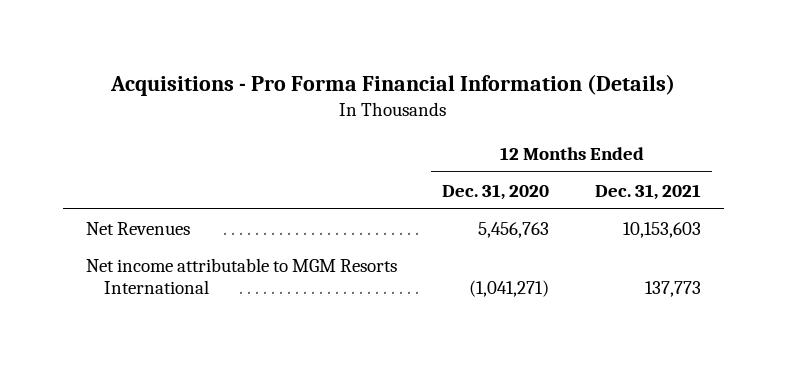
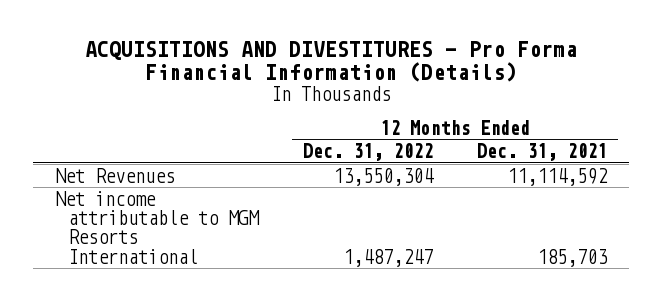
[110,74,676,97] Acquisitions - Pro Forma Financial Information (Details) -> [84,40,577,83] ACQUISITIONS AND DIVESTITURES - Pro Forma Financial Information (Details)
[442,183,550,200] Dec. 31, 2020 -> none
none -> [302,143,433,162] Dec. 31, 2022
[622,221,701,238] 10,153,603 -> [507,167,609,186] 11,114,592
[644,280,701,297] 137,773 -> [537,248,609,267] 185,703

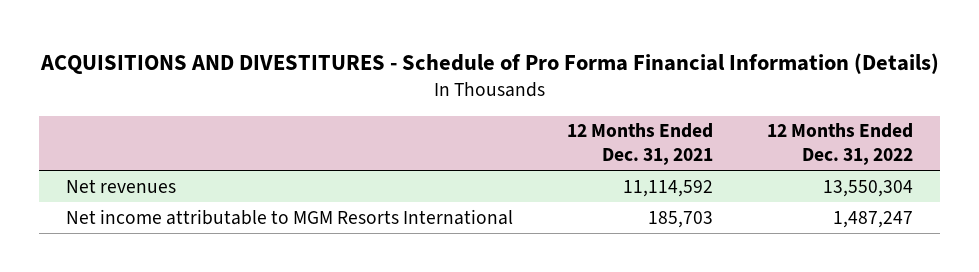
[84,40,577,83] ACQUISITIONS AND DIVESTITURES - Pro Forma Financial Information (Details) -> [39,52,939,74] ACQUISITIONS AND DIVESTITURES - Schedule of Pro Forma Financial Information (Details)
[54,167,175,183] Net Revenues -> [66,178,177,193] Net revenues

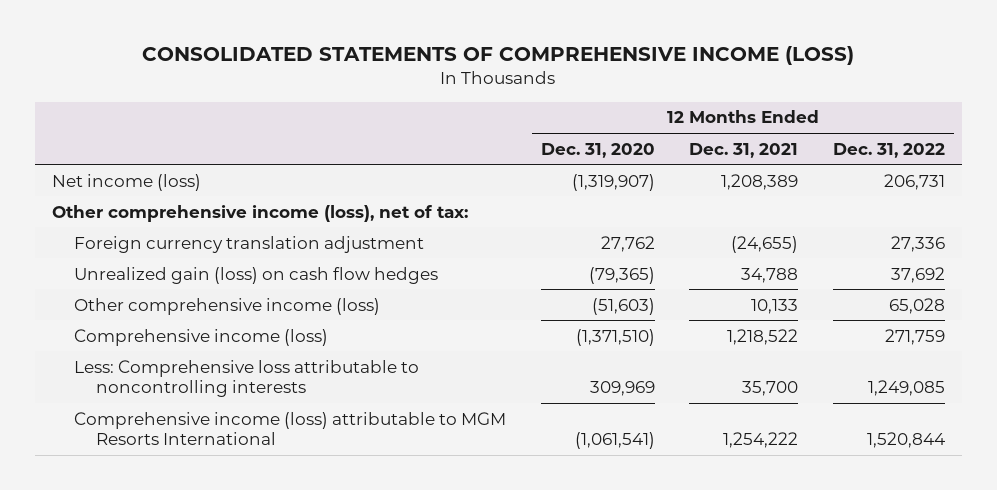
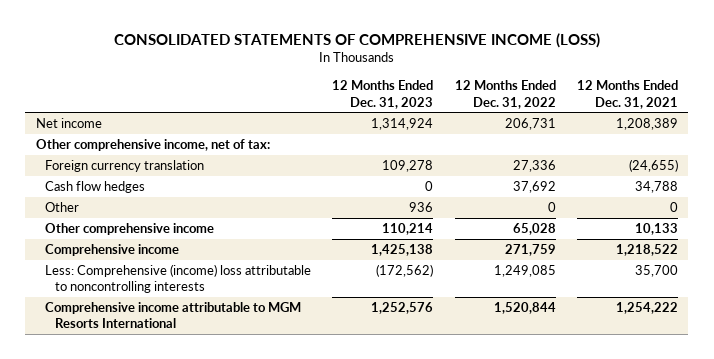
[540,142,655,158] Dec. 31, 2020 -> none
none -> [332,80,434,109] 12 Months Ended Dec. 31, 2023
[51,173,201,191] Net income (loss) -> [35,117,102,128] Net income
[51,204,468,222] Other comprehensive income (loss), net of tax: -> [35,138,270,151] Other comprehensive income, net of tax:
[73,235,424,253] Foreign currency translation adjustment -> [45,159,205,172] Foreign currency translation
[73,266,438,284] Unrealized gain (loss) on cash flow hedges -> [45,180,146,193] Cash flow hedges
none -> [45,201,80,212] Other
[73,297,380,315] Other comprehensive income (loss) -> [45,222,215,235] Other comprehensive income
[73,328,328,346] Comprehensive income (loss) -> [45,243,180,256] Comprehensive income
[73,359,419,398] Less: Comprehensive loss attributable to noncontrolling interests -> [45,263,312,294] Less: Comprehensive (income) loss attributable to noncontrolling interests
[73,411,506,446] Comprehensive income (loss) attributable to MGM Resorts International -> [45,301,302,329] Comprehensive income attributable to MGM Resorts International

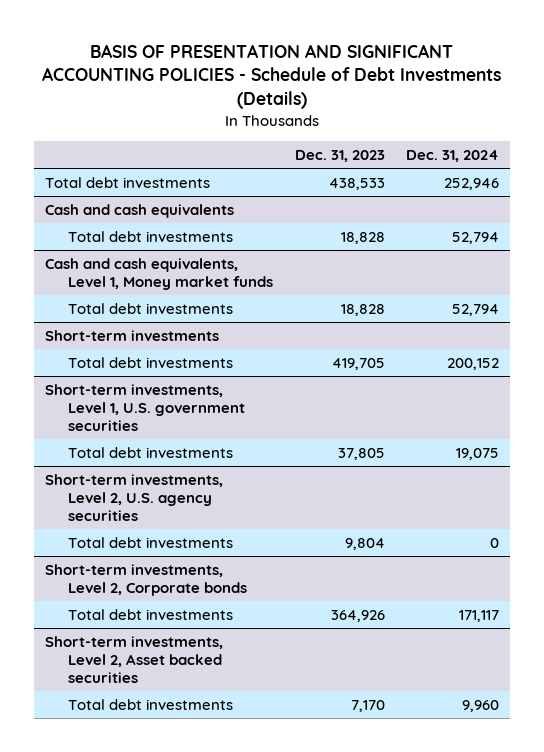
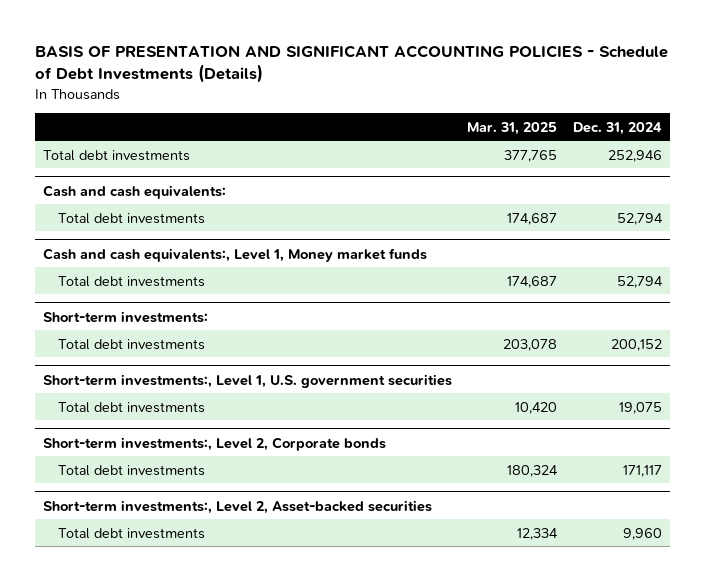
[294,149,385,162] Dec. 31, 2023 -> none
none -> [467,121,558,135] Mar. 31, 2025
[45,204,235,219] Cash and cash equivalents -> [42,184,226,199] Cash and cash equivalents:
[45,258,273,290] Cash and cash equivalents, Level 1, Money market funds -> [42,247,427,262] Cash and cash equivalents:, Level 1, Money market funds
[45,330,220,342] Short-term investments -> [42,310,208,323] Short-term investments:
[45,384,245,431] Short-term investments, Level 1, U.S. government securities -> [42,373,452,388] Short-term investments:, Level 1, U.S. government securities
[45,474,224,521] Short-term investments, Level 2, U.S. agency securities -> none
[67,537,233,549] Total debt investments -> none
[45,564,247,596] Short-term investments, Level 2, Corporate bonds -> [42,436,386,451] Short-term investments:, Level 2, Corporate bonds
[45,636,224,683] Short-term investments, Level 2, Asset backed securities -> [42,499,432,514] Short-term investments:, Level 2, Asset-backed securities

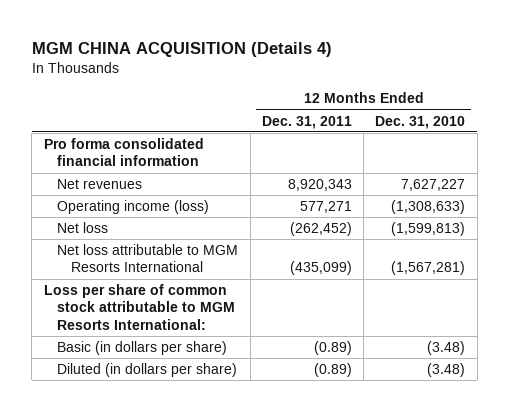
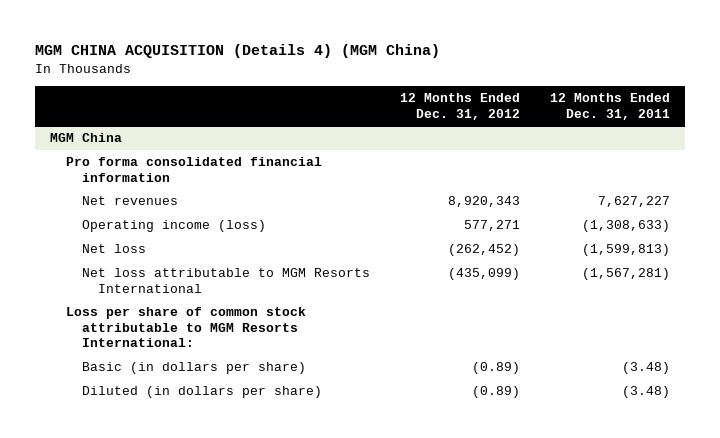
[31,41,332,57] MGM CHINA ACQUISITION (Details 4) -> [34,44,440,59] MGM CHINA ACQUISITION (Details 4) (MGM China)
[375,115,466,129] Dec. 31, 2010 -> none
none -> [399,93,520,120] 12 Months Ended Dec. 31, 2012
none -> [49,133,122,143] MGM China
[287,179,352,192] 8,920,343 -> [597,196,670,208] 7,627,227
[299,201,352,214] 577,271 -> [581,220,670,233] (1,308,633)
[289,222,352,237] (262,452) -> [581,244,670,257] (1,599,813)
[289,261,352,276] (435,099) -> [581,268,670,281] (1,567,281)
[313,341,352,356] (0.89) -> [621,362,670,375] (3.48)
[313,363,352,378] (0.89) -> [621,386,670,399] (3.48)

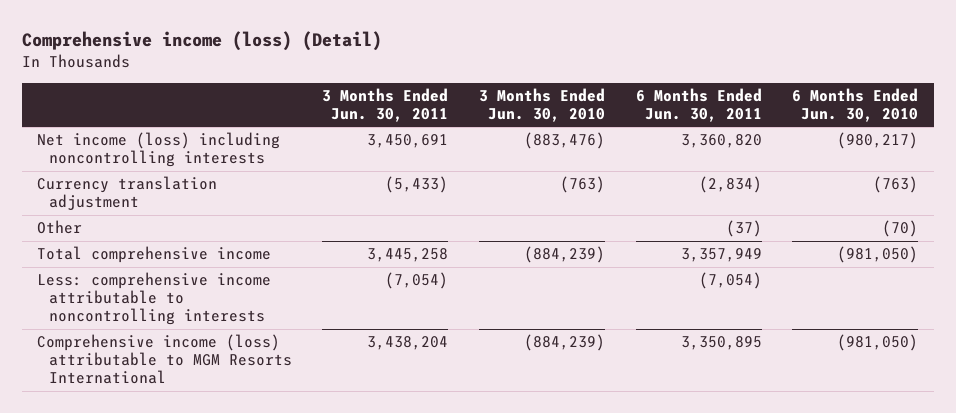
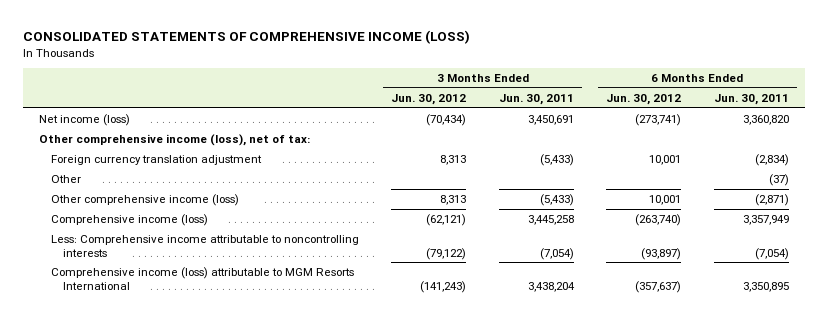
[22,31,383,52] Comprehensive income (loss) (Detail) -> [22,29,470,44] CONSOLIDATED STATEMENTS OF COMPREHENSIVE INCOME (LOSS)
[478,87,605,122] 3 Months Ended Jun. 30, 2010 -> none
[792,87,919,122] 6 Months Ended Jun. 30, 2010 -> none
none -> [391,93,467,105] Jun. 30, 2012
none -> [606,93,682,105] Jun. 30, 2012
[37,132,281,168] Net income (loss) including noncontrolling interests -> [38,113,130,126] Net income (loss)
none -> [38,133,310,146] Other comprehensive income (loss), net of tax:
[37,176,218,211] Currency translation adjustment -> [51,154,263,165] Foreign currency translation adjustment
none -> [51,193,240,206] Other comprehensive income (loss)
[37,246,272,264] Total comprehensive income -> [51,213,209,226] Comprehensive income (loss)
[37,272,272,326] Less: comprehensive income attributable to noncontrolling interests -> [51,234,360,257] Less: Comprehensive income attributable to noncontrolling interests

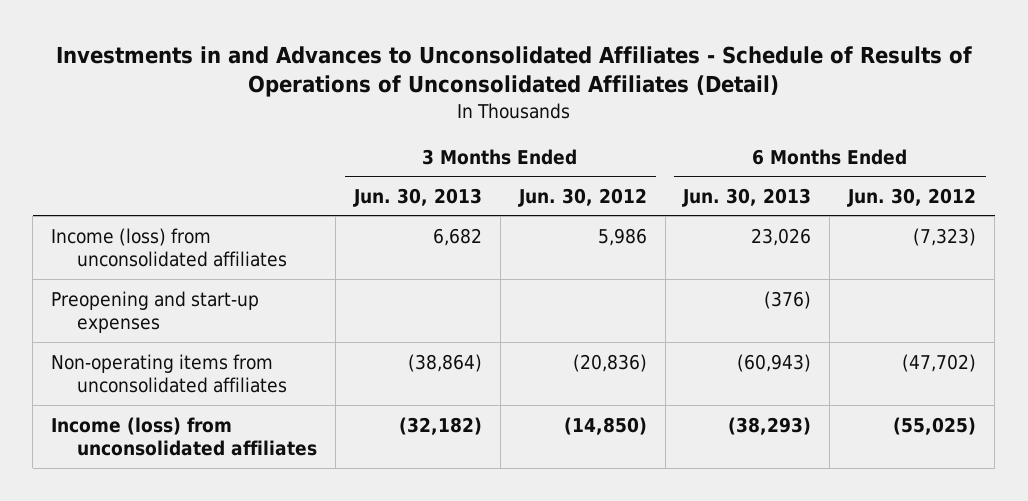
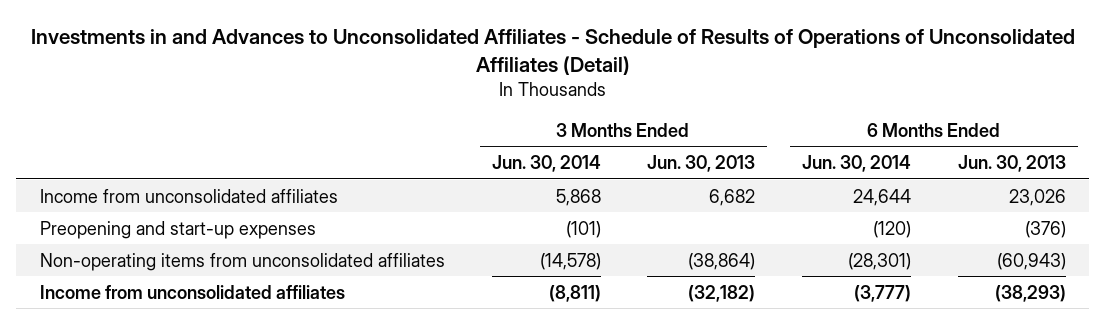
[517,187,647,207] Jun. 30, 2012 -> none
[847,187,977,207] Jun. 30, 2012 -> none
none -> [491,155,601,173] Jun. 30, 2014
none -> [802,155,912,173] Jun. 30, 2014
[51,227,287,268] Income (loss) from unconsolidated affiliates -> [39,188,338,203] Income from unconsolidated affiliates
[51,416,317,457] Income (loss) from unconsolidated affiliates -> [39,284,345,299] Income from unconsolidated affiliates

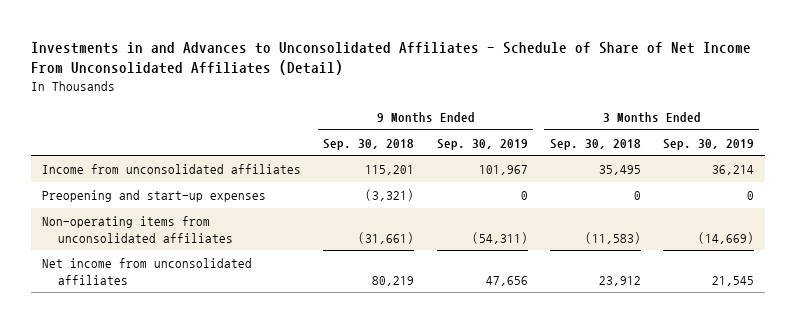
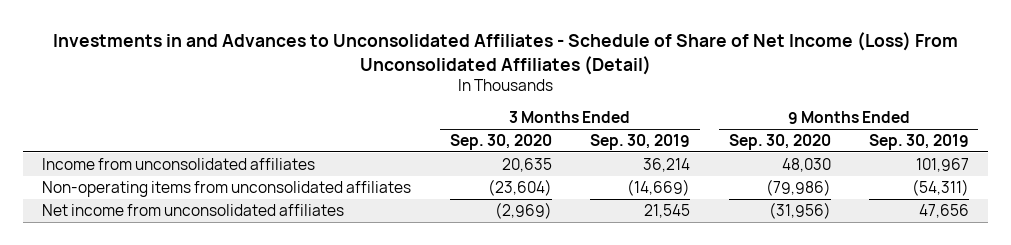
[31,41,752,76] Investments in and Advances to Unconsolidated Affiliates - Schedule of Share of Net Income From Unconsolidated Affiliates (Detail) -> [52,31,958,75] Investments in and Advances to Unconsolidated Affiliates - Schedule of Share of Net Income (Loss) From Unconsolidated Affiliates (Detail)
[323,138,415,150] Sep. 30, 2018 -> none
[549,138,641,150] Sep. 30, 2018 -> none
none -> [449,134,552,151] Sep. 30, 2020
none -> [728,134,831,151] Sep. 30, 2020
[42,190,267,203] Preopening and start-up expenses -> none

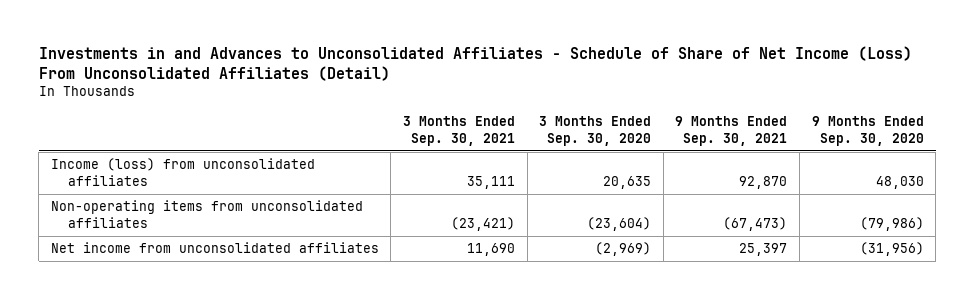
[590,134,691,151] Sep. 30, 2019 -> none
[868,134,969,151] Sep. 30, 2019 -> none
none -> [402,116,515,146] 3 Months Ended Sep. 30, 2021
none -> [675,116,788,146] 9 Months Ended Sep. 30, 2021
[42,157,316,170] Income from unconsolidated affiliates -> [50,158,315,186] Income (loss) from unconsolidated affiliates

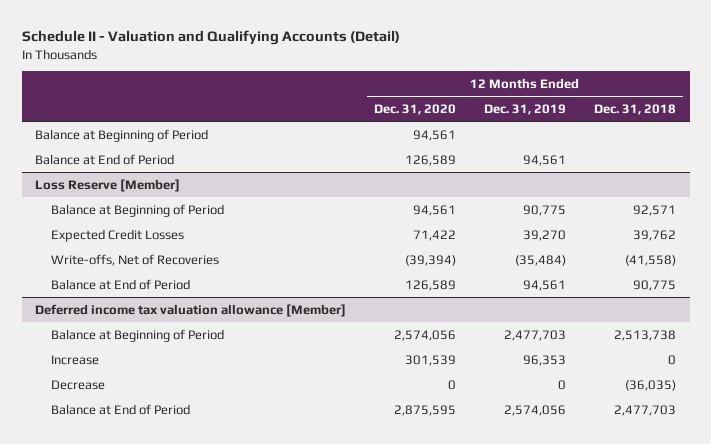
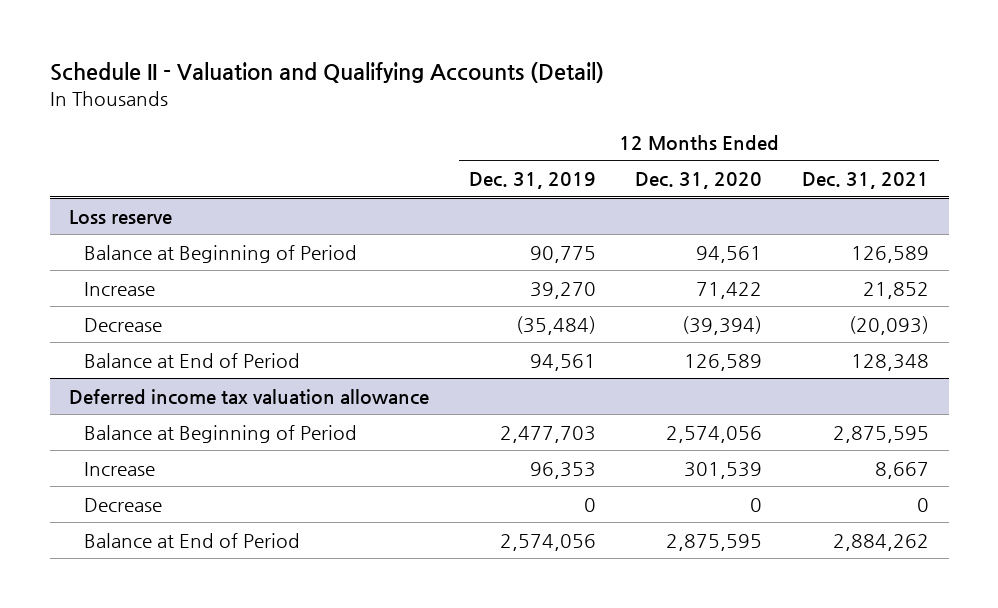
[593,104,676,116] Dec. 31, 2018 -> none
none -> [801,172,929,190] Dec. 31, 2021
[35,128,209,142] Balance at Beginning of Period -> none
[35,153,175,165] Balance at End of Period -> none
[35,178,181,192] Loss Reserve [Member] -> [69,209,173,224] Loss reserve
[51,228,185,242] Expected Credit Losses -> [83,281,155,296] Increase
[51,253,220,266] Write-offs, Net of Recoveries -> [83,317,162,332] Decrease
[35,303,347,317] Deferred income tax valuation allowance [Member] -> [69,388,430,405] Deferred income tax valuation allowance

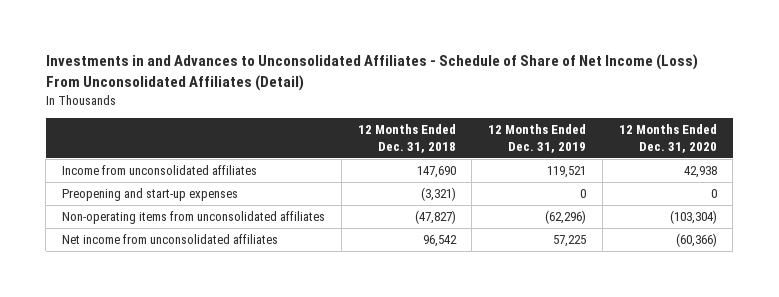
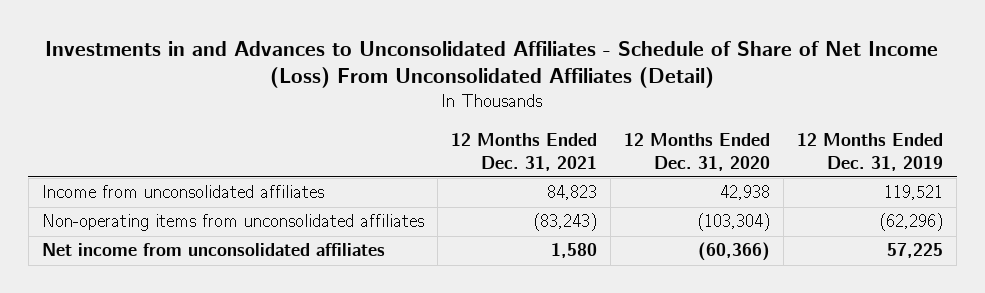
[357,124,456,153] 12 Months Ended Dec. 31, 2018 -> none
none -> [450,132,597,171] 12 Months Ended Dec. 31, 2021
[62,188,239,202] Preopening and start-up expenses -> none

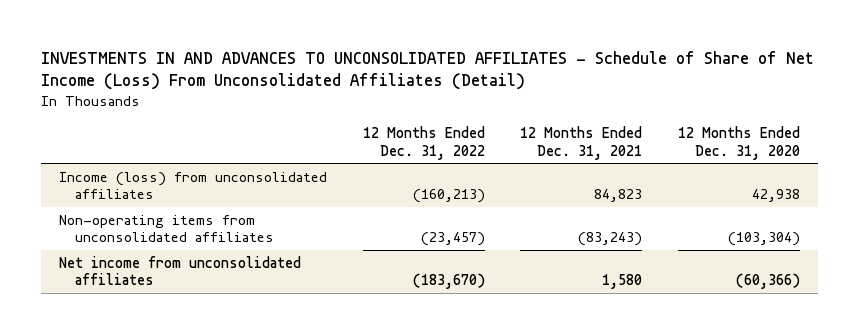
[45,40,939,89] Investments in and Advances to Unconsolidated Affiliates - Schedule of Share of Net Income (Loss) From Unconsolidated Affiliates (Detail) -> [41,50,815,91] INVESTMENTS IN AND ADVANCES TO UNCONSOLIDATED AFFILIATES - Schedule of Share of Net Income (Loss) From Unconsolidated Affiliates (Detail)
[796,132,943,171] 12 Months Ended Dec. 31, 2019 -> none
none -> [362,126,485,160] 12 Months Ended Dec. 31, 2022
[41,185,324,199] Income from unconsolidated affiliates -> [59,171,328,200] Income (loss) from unconsolidated affiliates

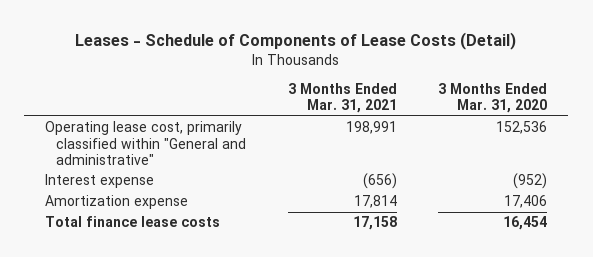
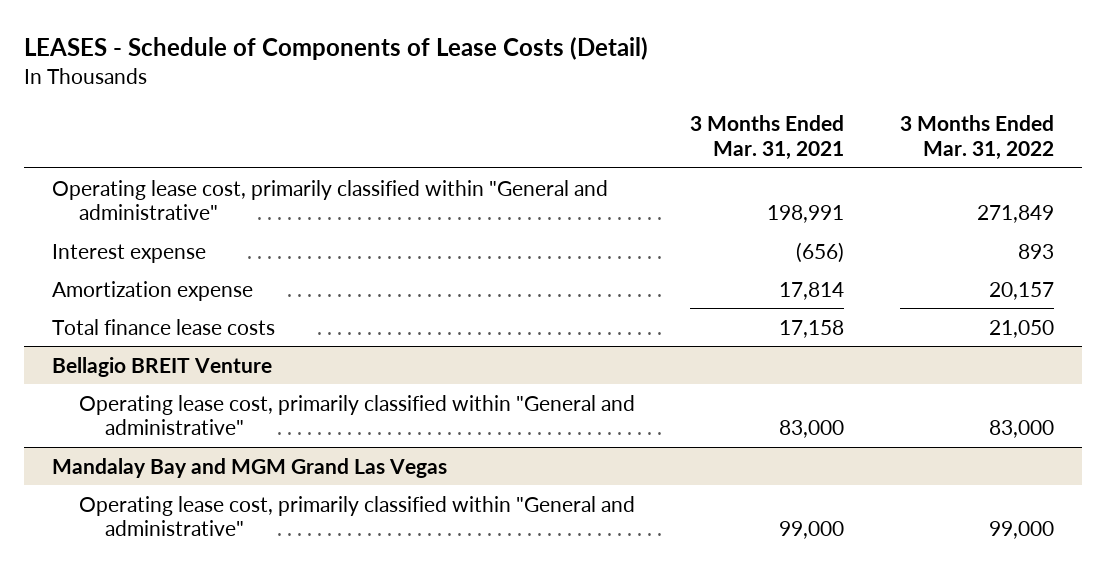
[75,31,517,50] Leases - Schedule of Components of Lease Costs (Detail) -> [24,37,649,61] LEASES - Schedule of Components of Lease Costs (Detail)
[438,82,548,114] 3 Months Ended Mar. 31, 2020 -> none
none -> [900,115,1055,160] 3 Months Ended Mar. 31, 2022
none -> [51,356,272,377] Bellagio BREIT Venture
none -> [78,394,635,436] Operating lease cost, primarily classified within "General and administrative"
none -> [51,457,447,478] Mandalay Bay and MGM Grand Las Vegas
none -> [78,495,635,537] Operating lease cost, primarily classified within "General and administrative"

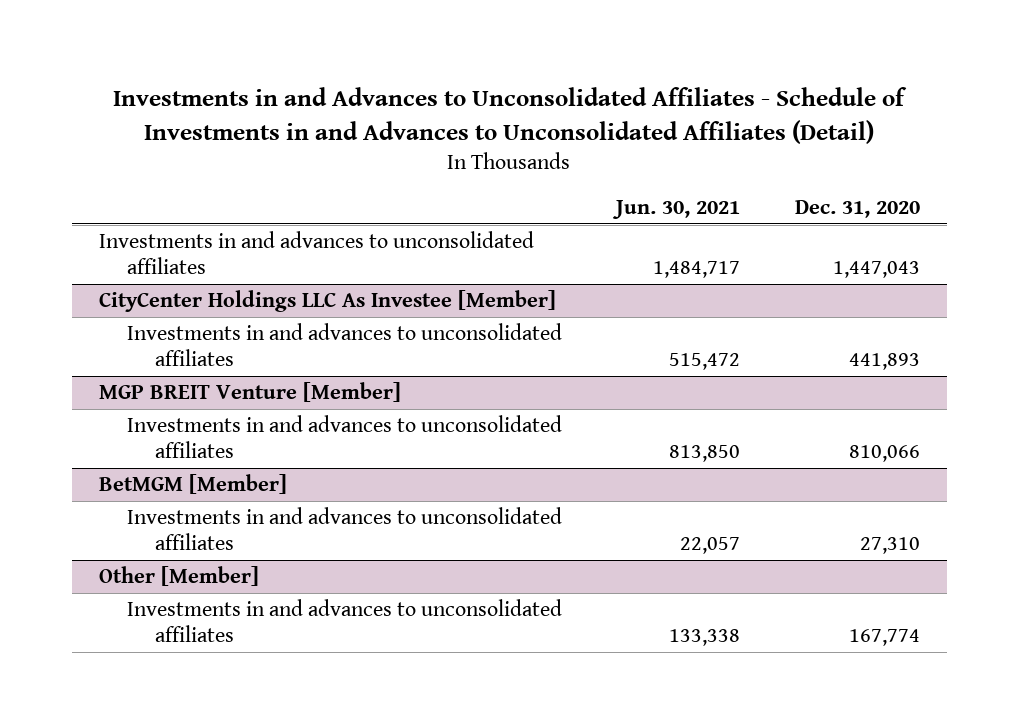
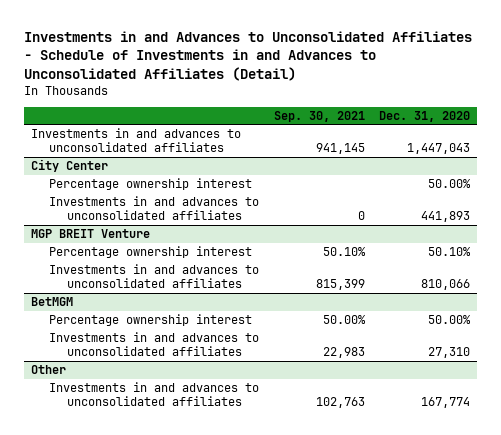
[612,200,741,220] Jun. 30, 2021 -> none
none -> [273,110,365,122] Sep. 30, 2021
[99,290,557,313] CityCenter Holdings LLC As Investee [Member] -> [31,159,109,173] City Center
none -> [48,178,252,191] Percentage ownership interest
[99,382,402,403] MGP BREIT Venture [Member] -> [31,229,151,239] MGP BREIT Venture
none -> [48,246,252,259] Percentage ownership interest
[99,474,288,495] BetMGM [Member] -> [31,297,74,307] BetMGM
none -> [48,314,252,327] Percentage ownership interest
[99,566,260,587] Other [Member] -> [31,365,67,375] Other

